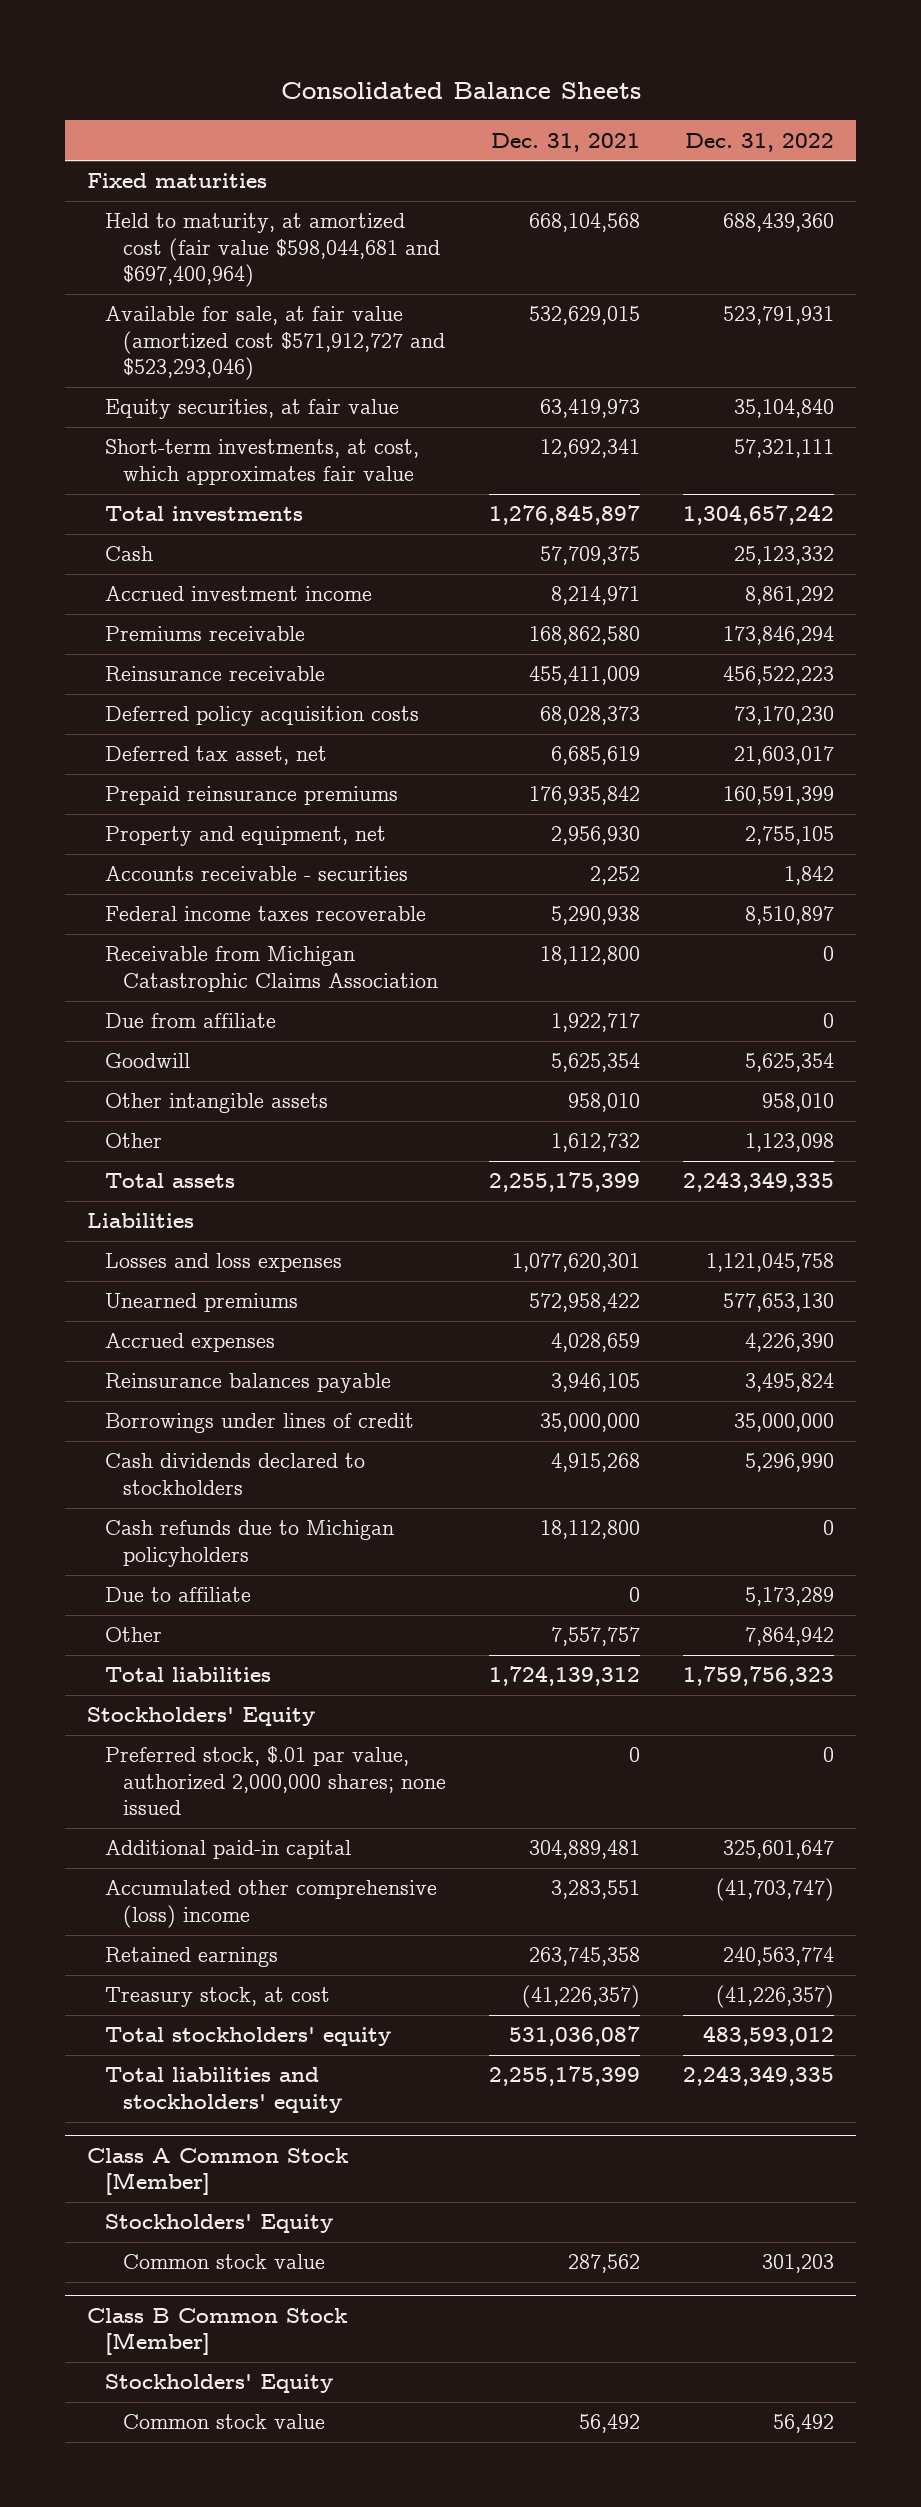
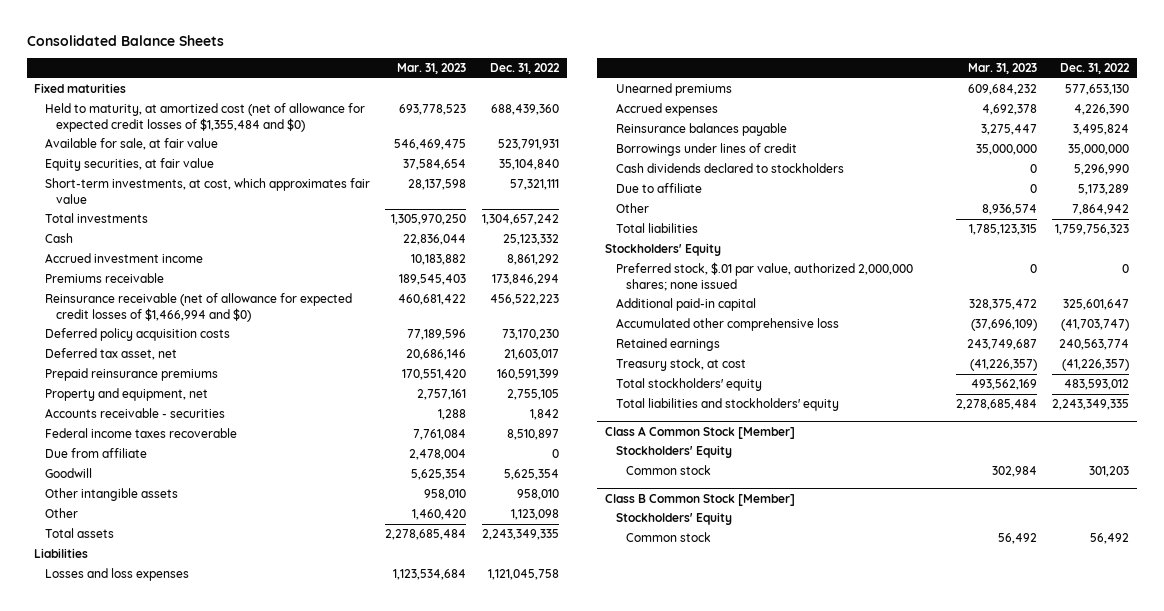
[491,132,641,152] Dec. 31, 2021 -> none
none -> [397,63,467,75] Mar. 31, 2023
[105,213,441,288] Held to maturity, at amortized cost (fair value $598,044,681 and $697,400,964) -> [45,103,366,132] Held to maturity, at amortized cost (net of allowance for expected credit losses of $1,355,484 and $0)
[105,306,446,381] Available for sale, at fair value (amortized cost $571,912,727 and $523,293,046) -> [45,138,219,151] Available for sale, at fair value
[105,666,326,682] Reinsurance receivable -> [45,293,353,322] Reinsurance receivable (net of allowance for expected credit losses of $1,466,994 and $0)
[105,946,439,992] Receivable from Michigan Catastrophic Claims Association -> none
[105,1520,395,1567] Cash refunds due to Michigan policyholders -> none
[105,1880,438,1928] Accumulated other comprehensive (loss) income -> [615,318,839,332] Accumulated other comprehensive loss
[123,2254,326,2270] Common stock value -> [626,465,712,476] Common stock
[123,2414,326,2430] Common stock value -> [626,532,712,543] Common stock

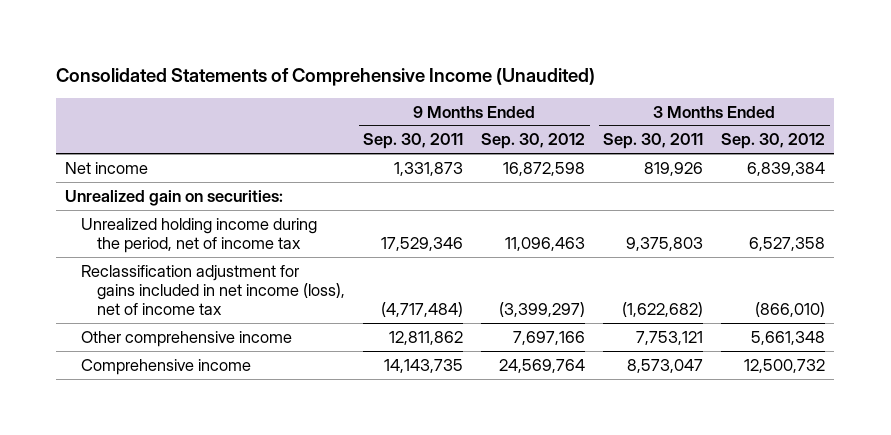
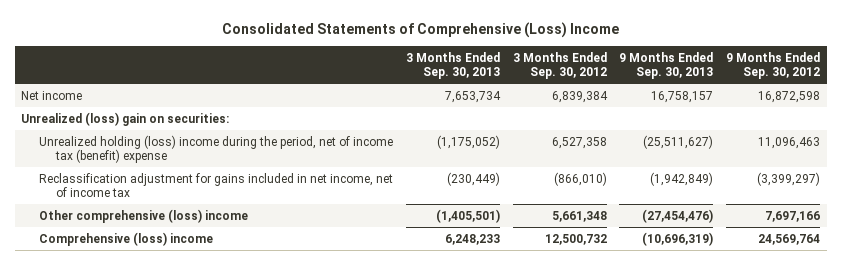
[56,67,596,86] Consolidated Statements of Comprehensive Income (Unaudited) -> [221,21,619,38] Consolidated Statements of Comprehensive (Loss) Income
[363,133,464,150] Sep. 30, 2011 -> none
[603,133,704,150] Sep. 30, 2011 -> none
none -> [405,51,500,79] 3 Months Ended Sep. 30, 2013
none -> [619,51,714,79] 9 Months Ended Sep. 30, 2013
[65,189,284,206] Unrealized gain on securities: -> [21,111,230,126] Unrealized (loss) gain on securities:
[81,217,318,254] Unrealized holding income during the period, net of income tax -> [38,134,393,164] Unrealized holding (loss) income during the period, net of income tax (benefit) expense
[81,264,346,316] Reclassification adjustment for gains included in net income (loss), net of income tax -> [38,172,393,198] Reclassification adjustment for gains included in net income, net of income tax
[81,330,293,347] Other comprehensive income -> [38,208,248,223] Other comprehensive (loss) income
[81,358,252,375] Comprehensive income -> [38,231,213,246] Comprehensive (loss) income

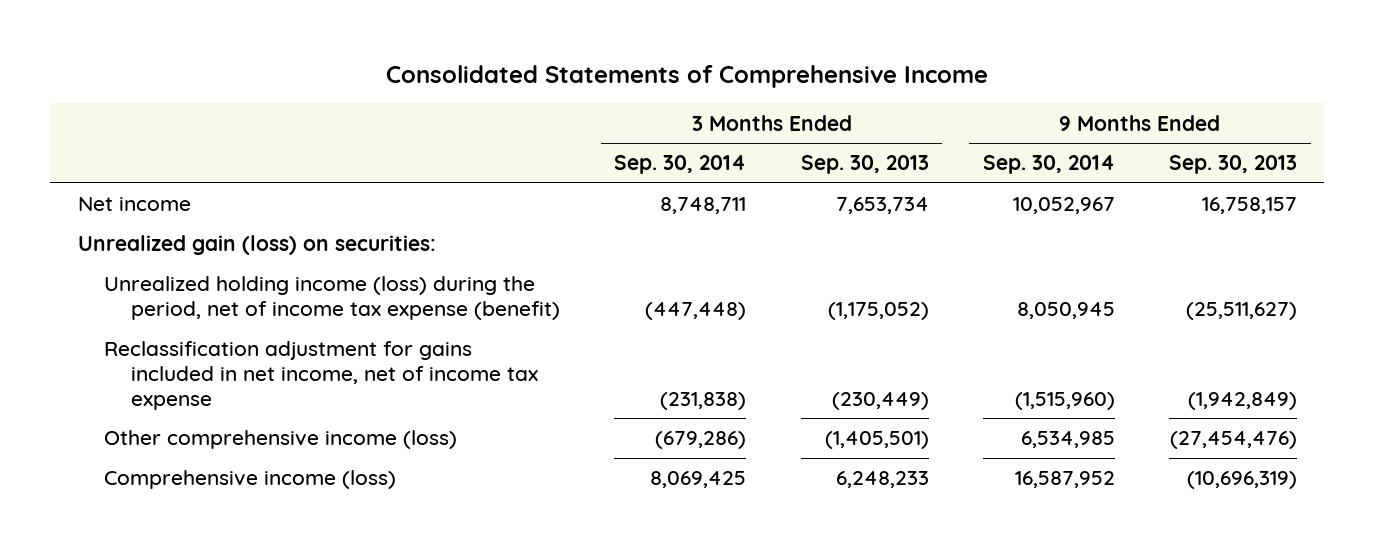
[221,21,619,38] Consolidated Statements of Comprehensive (Loss) Income -> [386,64,989,88] Consolidated Statements of Comprehensive Income
[512,51,607,79] 3 Months Ended Sep. 30, 2012 -> none
[726,51,821,79] 9 Months Ended Sep. 30, 2012 -> none
none -> [614,155,747,175] Sep. 30, 2014
none -> [983,155,1116,175] Sep. 30, 2014
[21,111,230,126] Unrealized (loss) gain on securities: -> [77,235,436,256] Unrealized gain (loss) on securities:
[38,134,393,164] Unrealized holding (loss) income during the period, net of income tax (benefit) expense -> [104,276,561,321] Unrealized holding income (loss) during the period, net of income tax expense (benefit)
[38,172,393,198] Reclassification adjustment for gains included in net income, net of income tax -> [104,341,539,410] Reclassification adjustment for gains included in net income, net of income tax expense
[38,208,248,223] Other comprehensive (loss) income -> [104,430,458,450] Other comprehensive income (loss)
[38,231,213,246] Comprehensive (loss) income -> [104,470,397,490] Comprehensive income (loss)

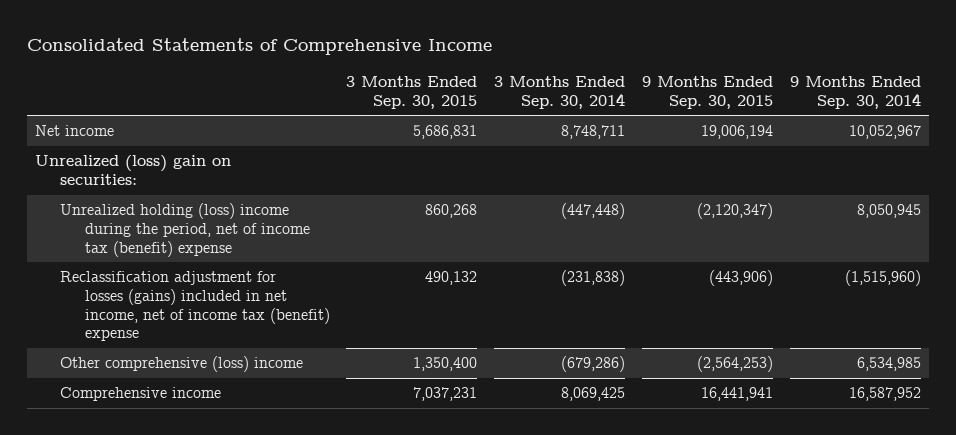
[800,155,929,175] Sep. 30, 2013 -> none
[1169,155,1298,175] Sep. 30, 2013 -> none
none -> [346,76,478,109] 3 Months Ended Sep. 30, 2015
none -> [642,76,774,109] 9 Months Ended Sep. 30, 2015
[77,235,436,256] Unrealized gain (loss) on securities: -> [35,155,232,185] Unrealized (loss) gain on securities:
[104,276,561,321] Unrealized holding income (loss) during the period, net of income tax expense (benefit) -> [59,203,310,257] Unrealized holding (loss) income during the period, net of income tax (benefit) expense
[104,341,539,410] Reclassification adjustment for gains included in net income, net of income tax expense -> [59,271,330,342] Reclassification adjustment for losses (gains) included in net income, net of income tax (benefit) expense
[104,430,458,450] Other comprehensive income (loss) -> [59,356,303,373] Other comprehensive (loss) income
[104,470,397,490] Comprehensive income (loss) -> [59,387,221,402] Comprehensive income

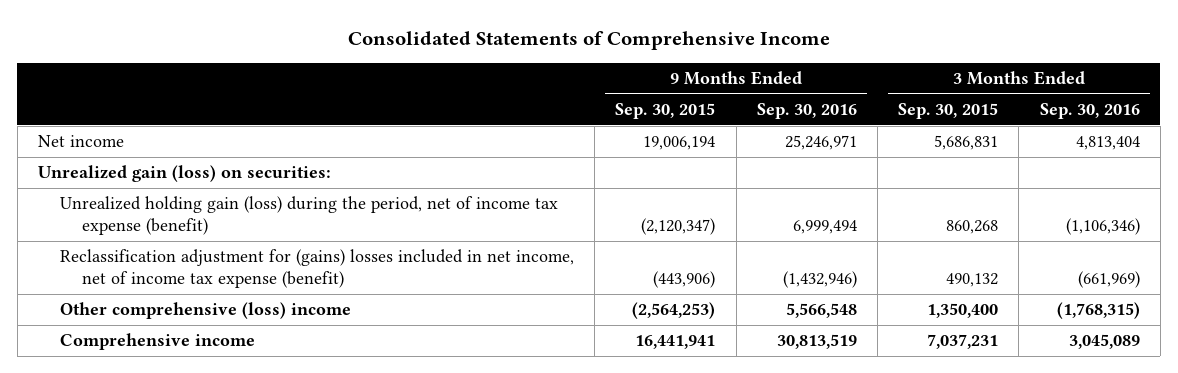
[494,76,626,109] 3 Months Ended Sep. 30, 2014 -> none
[790,76,922,109] 9 Months Ended Sep. 30, 2014 -> none
none -> [756,103,857,120] Sep. 30, 2016
none -> [1039,103,1140,120] Sep. 30, 2016
[35,155,232,185] Unrealized (loss) gain on securities: -> [37,165,331,183] Unrealized gain (loss) on securities:
[59,203,310,257] Unrealized holding (loss) income during the period, net of income tax (benefit) expense -> [60,196,559,236] Unrealized holding gain (loss) during the period, net of income tax expense (benefit)
[59,271,330,342] Reclassification adjustment for losses (gains) included in net income, net of income tax (benefit) expense -> [60,249,575,289] Reclassification adjustment for (gains) losses included in net income, net of income tax expense (benefit)

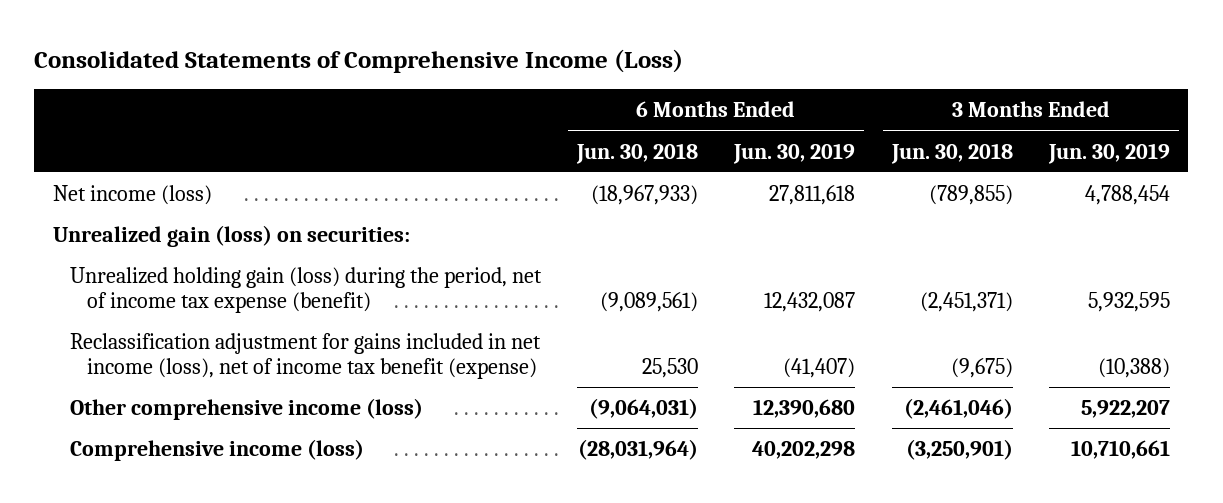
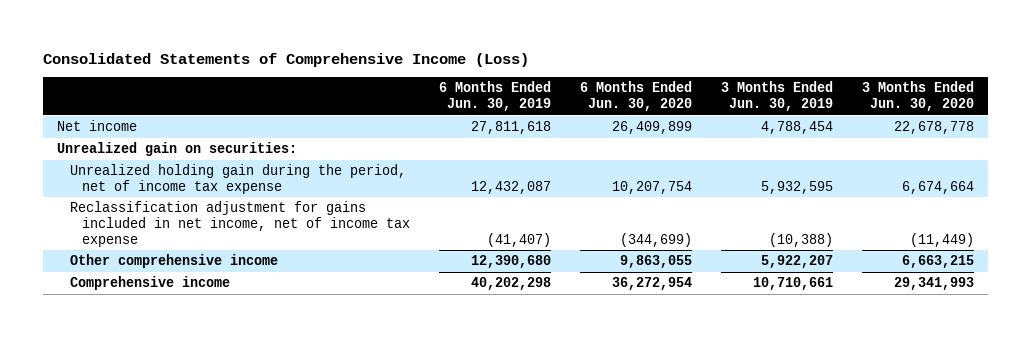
[575,142,698,164] Jun. 30, 2018 -> none
[890,142,1013,164] Jun. 30, 2018 -> none
none -> [579,81,692,112] 6 Months Ended Jun. 30, 2020
none -> [861,81,974,112] 3 Months Ended Jun. 30, 2020
[52,184,212,205] Net income (loss) -> [57,120,138,132] Net income
[52,224,410,247] Unrealized gain (loss) on securities: -> [57,142,298,157] Unrealized gain on securities:
[69,266,542,313] Unrealized holding gain (loss) during the period, net of income tax expense (benefit) -> [69,164,406,195] Unrealized holding gain during the period, net of income tax expense
[69,332,541,379] Reclassification adjustment for gains included in net income (loss), net of income tax benefit (expense) -> [69,201,410,247] Reclassification adjustment for gains included in net income, net of income tax expense
[69,397,423,420] Other comprehensive income (loss) -> [69,254,278,269] Other comprehensive income
[69,438,364,461] Comprehensive income (loss) -> [69,276,230,291] Comprehensive income

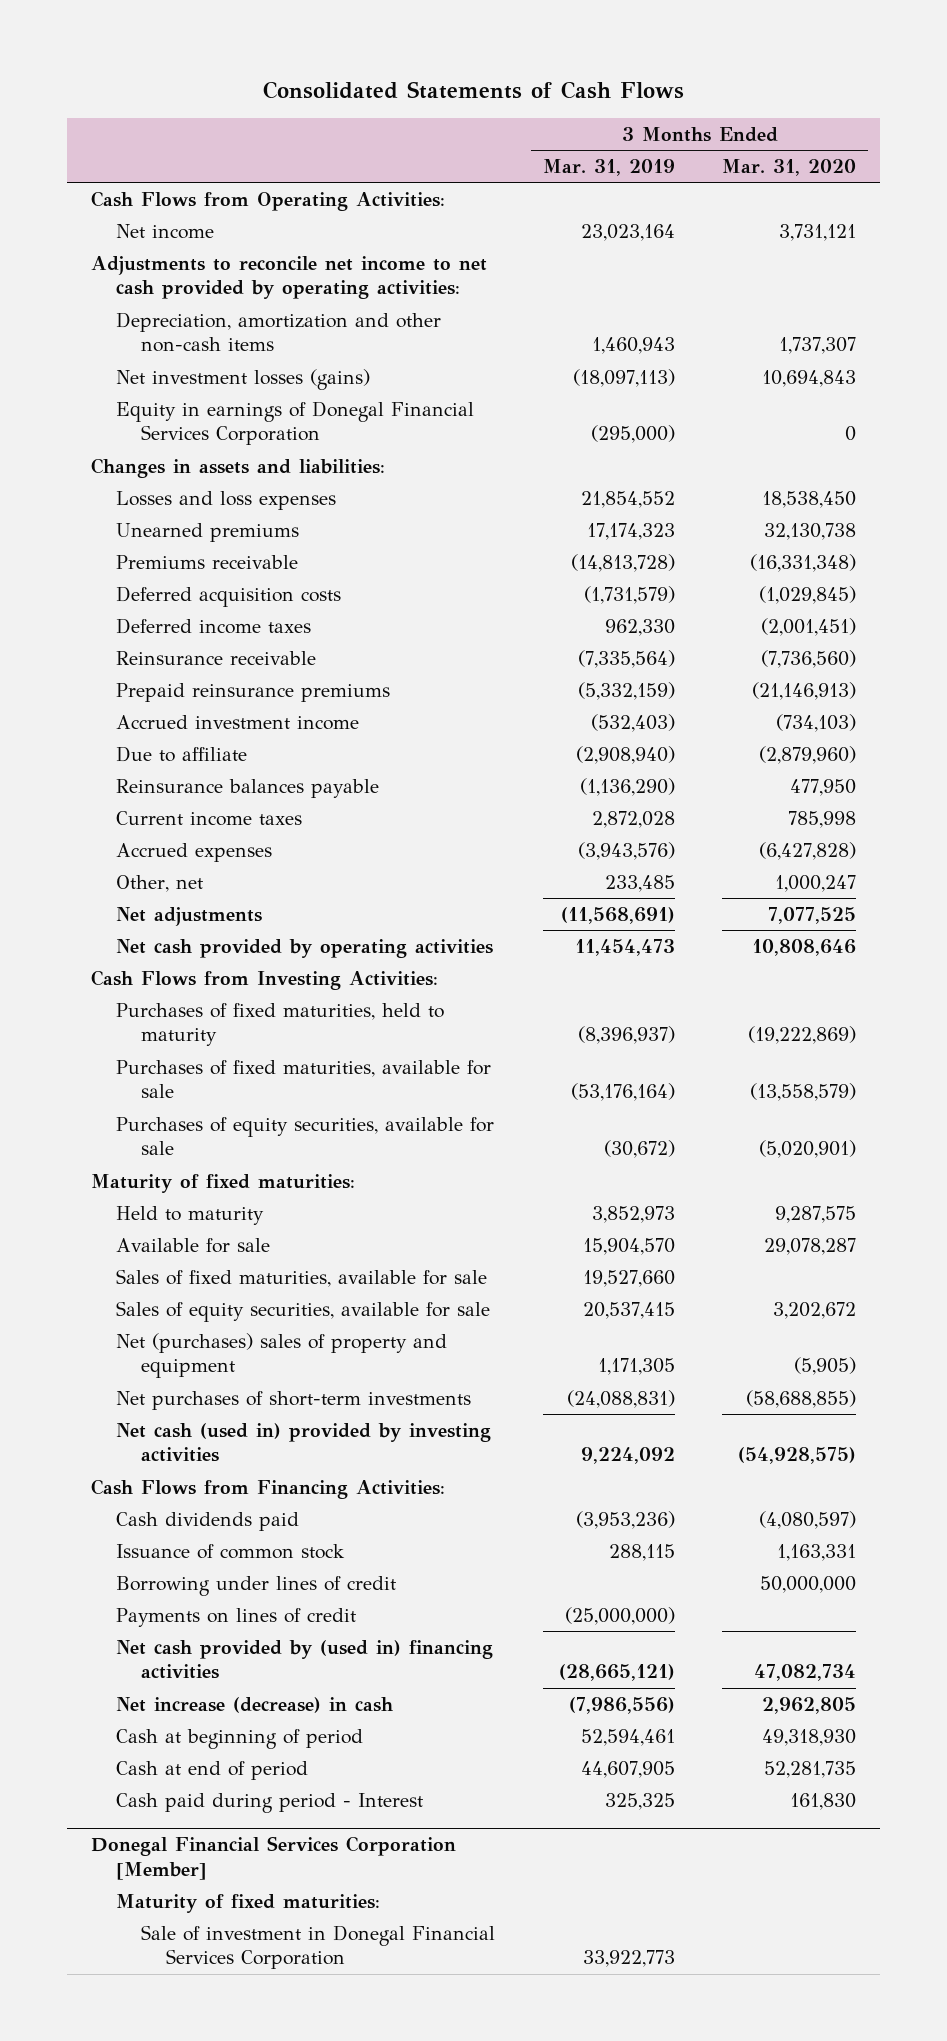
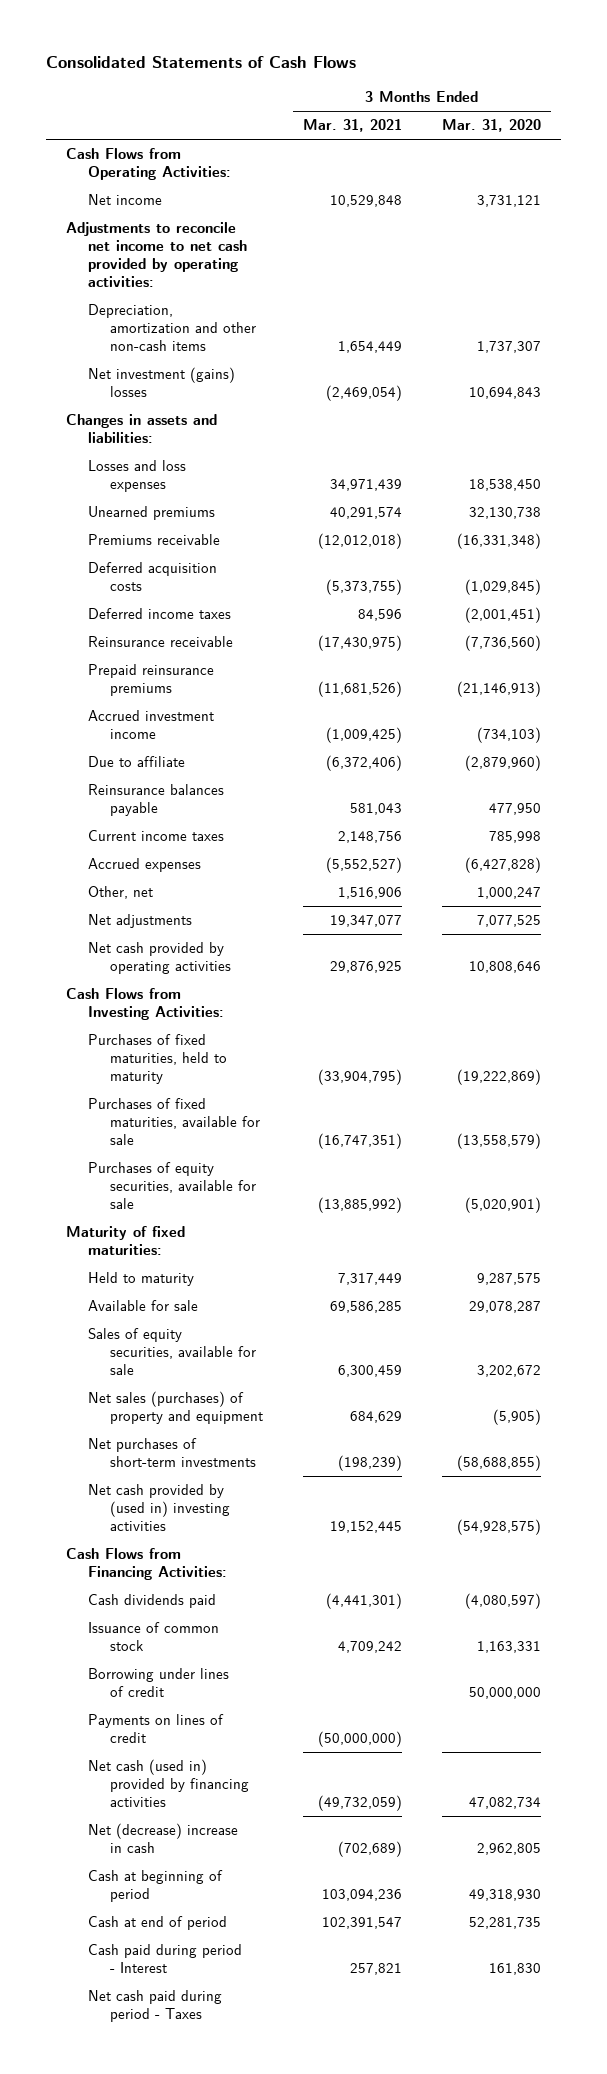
[542,159,675,177] Mar. 31, 2019 -> none
none -> [303,119,403,133] Mar. 31, 2021
[116,400,475,446] Equity in earnings of Donegal Financial Services Corporation -> none
[116,368,371,390] Net investment losses (gains) -> [87,367,235,398] Net investment (gains) losses
[116,1268,488,1287] Sales of fixed maturities, available for sale -> none
[116,1332,448,1379] Net (purchases) sales of property and equipment -> [87,1391,264,1425] Net sales (purchases) of property and equipment
[116,1422,492,1463] Net cash (used in) provided by investing activities -> [87,1484,231,1532] Net cash provided by (used in) investing activities
[116,1639,494,1680] Net cash provided by (used in) financing activities -> [87,1759,250,1808] Net cash (used in) provided by financing activities
[116,1696,394,1713] Net increase (decrease) in cash -> [87,1823,238,1854] Net (decrease) increase in cash
[91,1836,457,1880] Donegal Financial Services Corporation [Member] -> none
[116,1893,381,1913] Maturity of fixed maturities: -> none
[141,1924,496,1970] Sale of investment in Donegal Financial Services Corporation -> none
none -> [87,1990,222,2023] Net cash paid during period - Taxes

